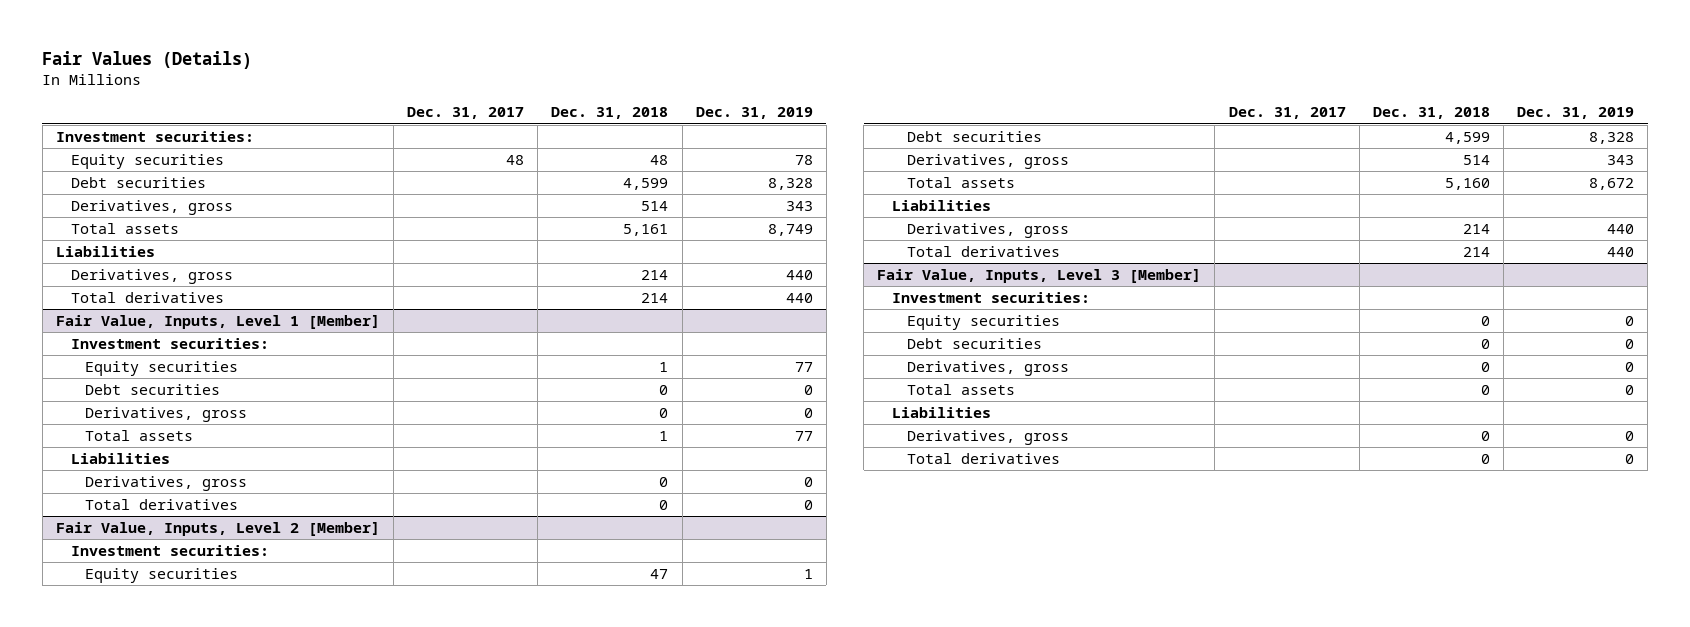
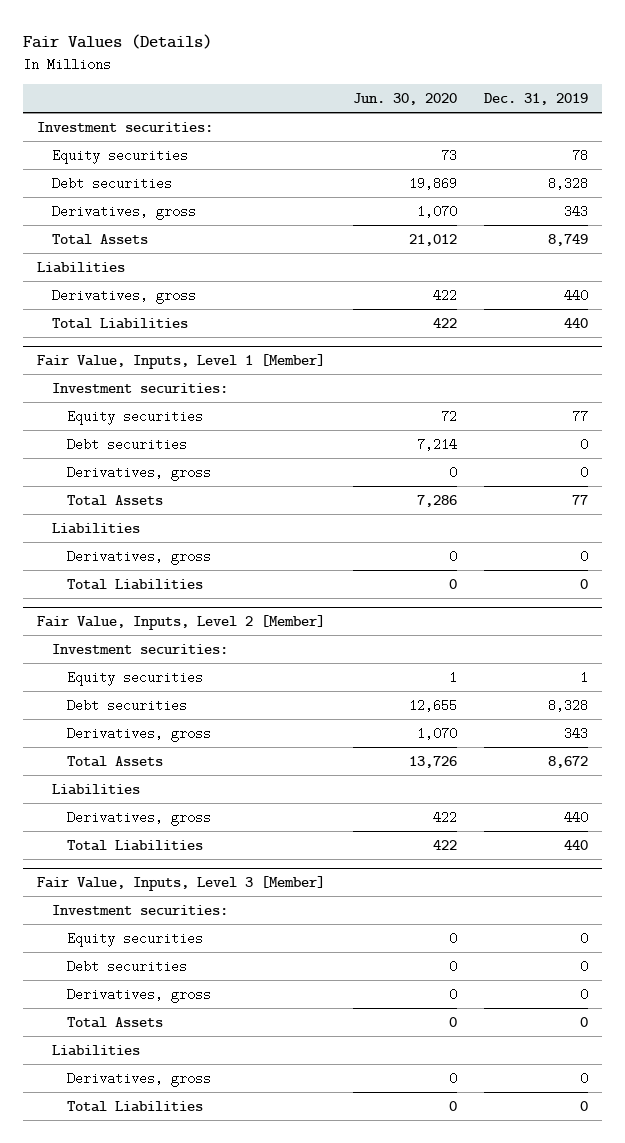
[407,107,525,120] Dec. 31, 2017 -> none
[551,107,669,120] Dec. 31, 2018 -> none
none -> [352,93,457,106] Jun. 30, 2020
[70,223,179,235] Total assets -> [52,233,149,245] Total Assets
[70,292,224,304] Total derivatives -> [52,317,189,329] Total Liabilities
[85,430,194,442] Total assets -> [67,494,164,506] Total Assets
[85,499,239,511] Total derivatives -> [67,578,204,590] Total Liabilities
[906,177,1015,189] Total assets -> [67,755,164,767] Total Assets
[906,246,1060,258] Total derivatives -> [67,839,204,851] Total Liabilities
[906,384,1015,396] Total assets -> [67,1016,164,1028] Total Assets
[906,453,1060,465] Total derivatives -> [67,1100,204,1112] Total Liabilities

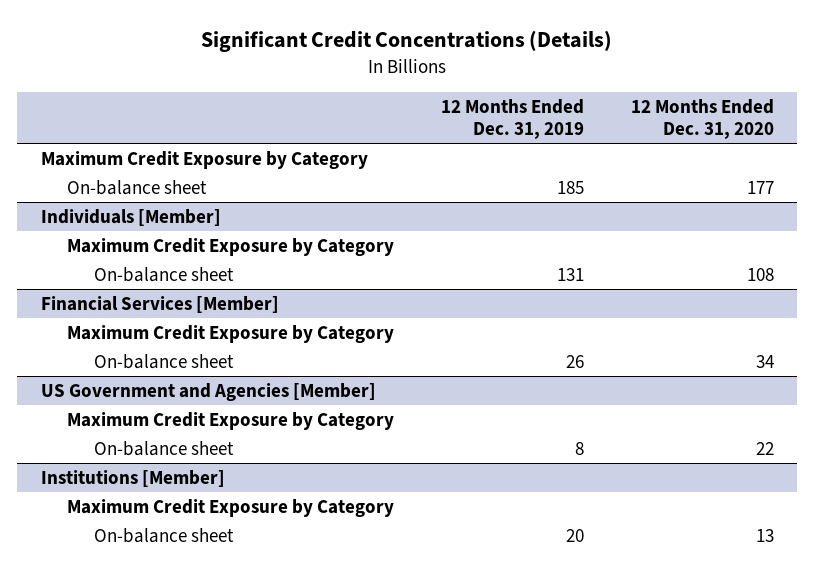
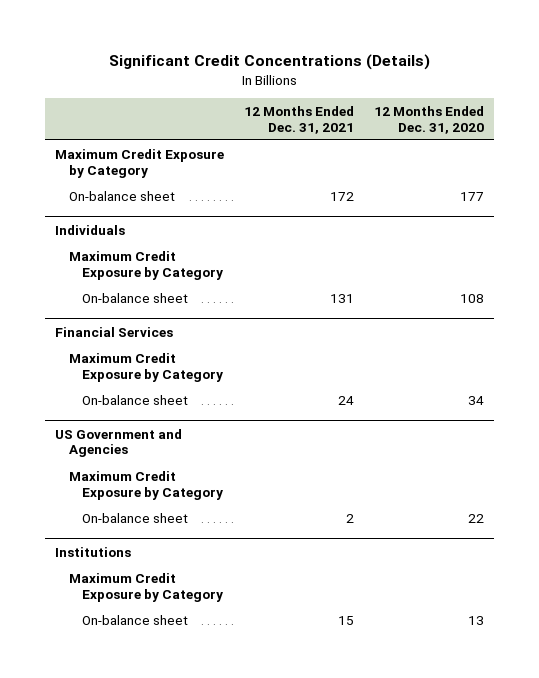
[441,98,585,140] 12 Months Ended Dec. 31, 2019 -> none
none -> [244,106,355,134] 12 Months Ended Dec. 31, 2021
[40,208,221,226] Individuals [Member] -> [55,224,126,235] Individuals
[40,295,279,313] Financial Services [Member] -> [55,326,174,337] Financial Services
[40,382,376,401] US Government and Agencies [Member] -> [55,428,183,458] US Government and Agencies
[40,469,225,487] Institutions [Member] -> [55,546,132,557] Institutions

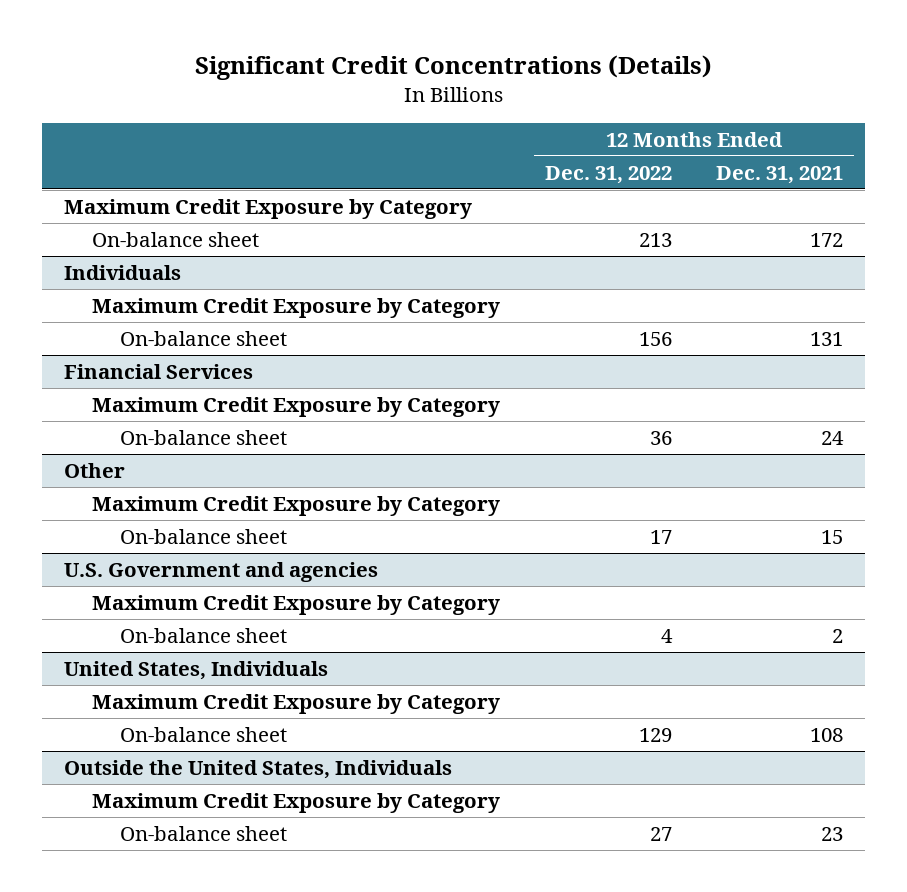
[374,106,485,134] 12 Months Ended Dec. 31, 2020 -> none
none -> [544,165,672,184] Dec. 31, 2022
[55,428,183,458] US Government and Agencies -> none
none -> [64,462,126,478] Other
none -> [120,528,288,544] On-balance sheet
none -> [64,561,379,582] U.S. Government and agencies
none -> [92,594,501,615] Maximum Credit Exposure by Category
[55,546,132,557] Institutions -> none
none -> [64,660,329,680] United States, Individuals
[338,615,355,625] 15 -> [809,727,843,742] 108
none -> [64,759,453,779] Outside the United States, Individuals
none -> [92,792,501,813] Maximum Credit Exposure by Category
none -> [120,825,288,841] On-balance sheet

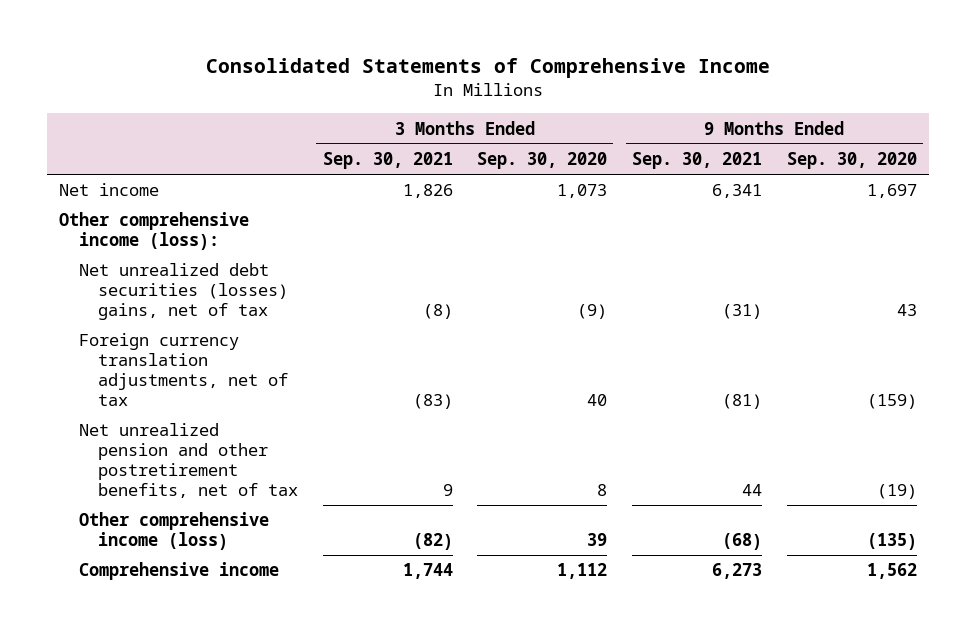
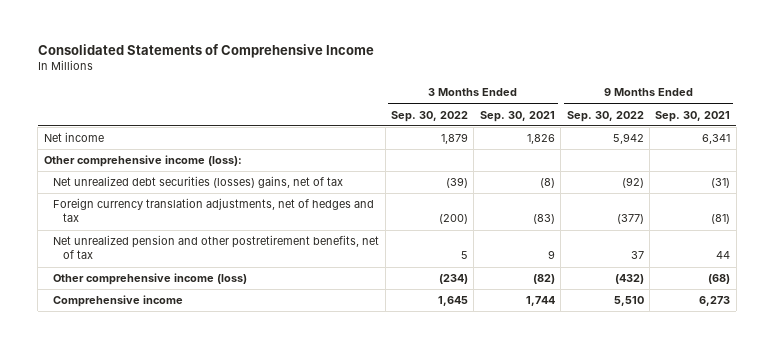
[477,152,608,170] Sep. 30, 2020 -> none
[786,152,917,170] Sep. 30, 2020 -> none
none -> [391,110,469,122] Sep. 30, 2022
none -> [566,110,644,122] Sep. 30, 2022
[78,333,288,406] Foreign currency translation adjustments, net of tax -> [53,198,375,223] Foreign currency translation adjustments, net of hedges and tax

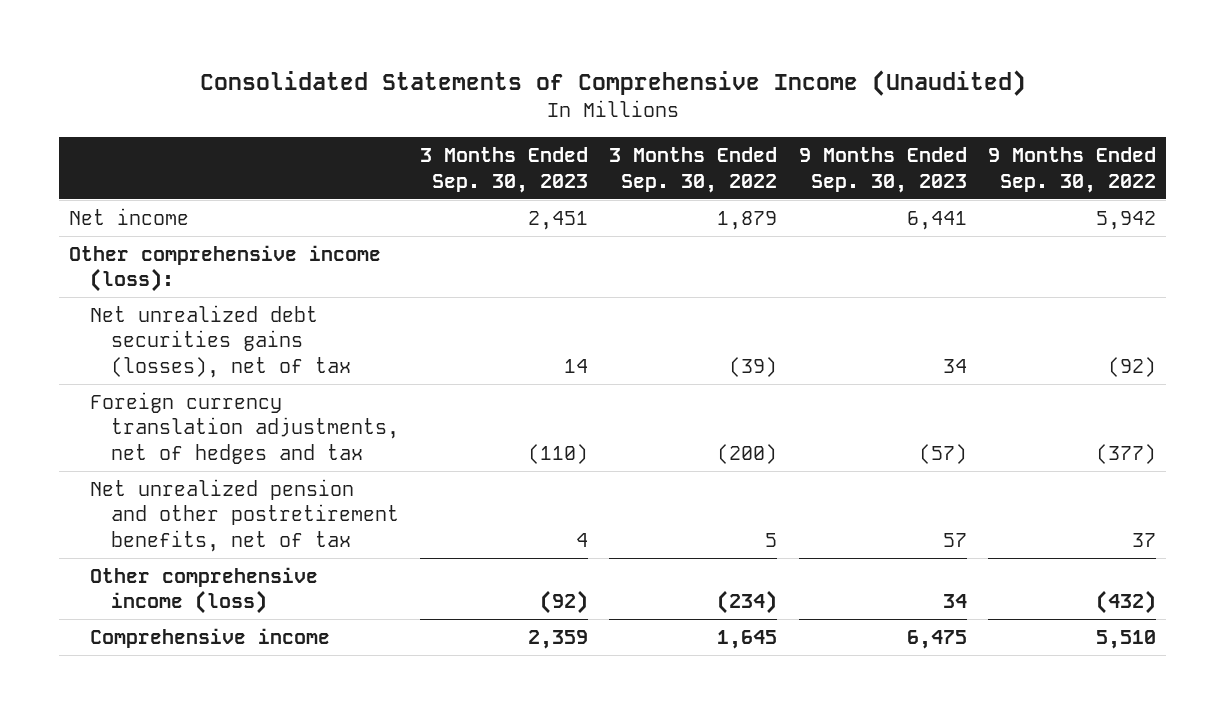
[37,44,374,59] Consolidated Statements of Comprehensive Income -> [199,70,1026,97] Consolidated Statements of Comprehensive Income (Unaudited)
[479,110,555,122] Sep. 30, 2021 -> none
[655,110,731,122] Sep. 30, 2021 -> none
none -> [420,147,589,193] 3 Months Ended Sep. 30, 2023
none -> [798,147,967,193] 9 Months Ended Sep. 30, 2023
[53,176,344,189] Net unrealized debt securities (losses) gains, net of tax -> [90,304,352,378] Net unrealized debt securities gains (losses), net of tax

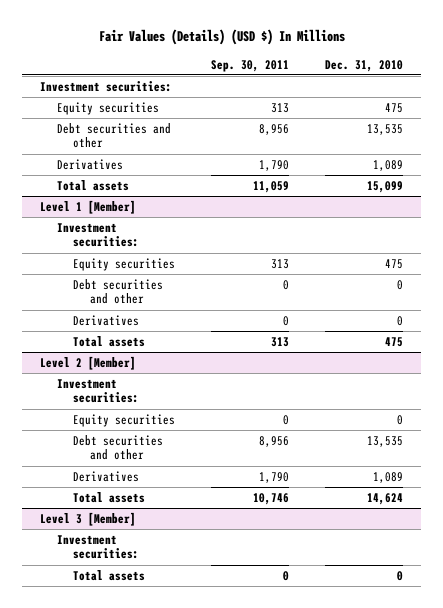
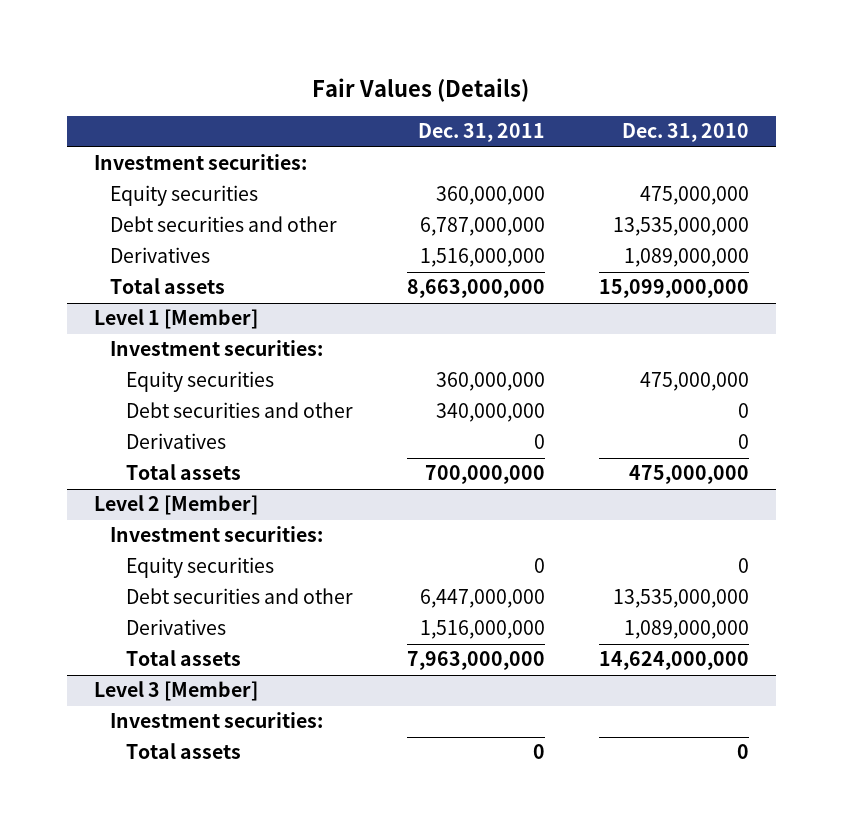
[98,29,345,46] Fair Values (Details) (USD $) In Millions -> [312,77,530,102] Fair Values (Details)
[211,59,290,72] Sep. 30, 2011 -> none
none -> [417,123,545,143] Dec. 31, 2011
[385,102,404,113] 475 -> [639,186,749,206] 475,000,000
[367,123,404,135] 13,535 -> [612,217,749,237] 13,535,000,000
[373,159,404,171] 1,089 -> [623,248,749,268] 1,089,000,000
[367,180,404,193] 15,099 -> [598,279,749,299] 15,099,000,000
[385,258,404,269] 475 -> [639,372,749,392] 475,000,000
[385,336,404,347] 475 -> [628,465,749,485] 475,000,000
[367,435,404,447] 13,535 -> [612,589,749,609] 13,535,000,000
[373,471,404,483] 1,089 -> [623,620,749,640] 1,089,000,000
[367,492,404,505] 14,624 -> [598,651,749,671] 14,624,000,000

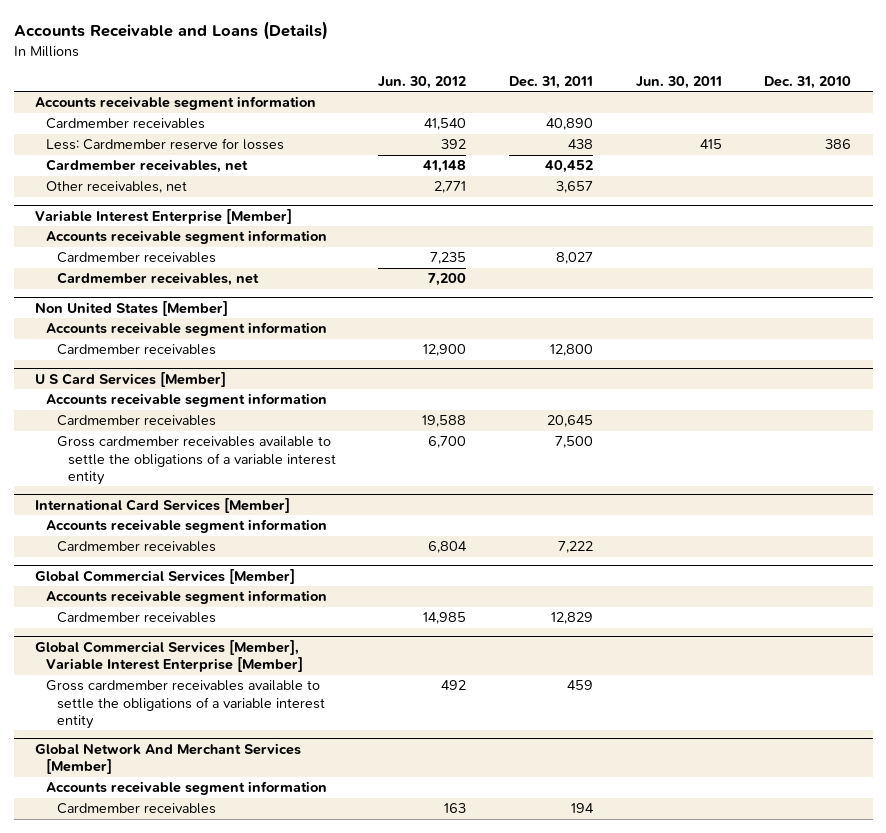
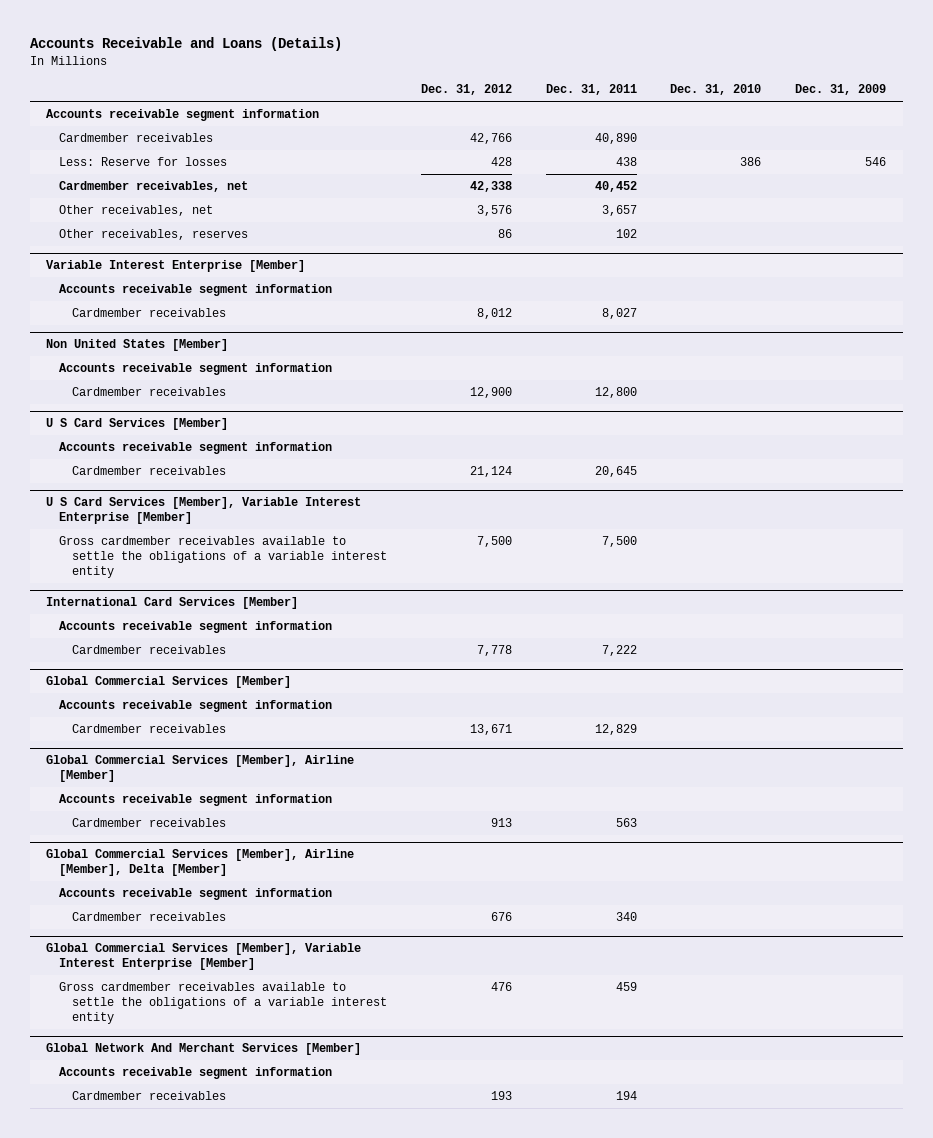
[378,75,467,89] Jun. 30, 2012 -> none
[635,75,722,89] Jun. 30, 2011 -> none
none -> [420,84,512,96] Dec. 31, 2012
none -> [795,84,887,96] Dec. 31, 2009
[45,138,284,151] Less: Cardmember reserve for losses -> [59,156,228,166] Less: Reserve for losses
none -> [59,228,249,240] Other receivables, reserves
[56,272,259,287] Cardmember receivables, net -> none
none -> [46,497,362,525] U S Card Services [Member], Variable Interest Enterprise [Member]
none -> [46,755,355,783] Global Commercial Services [Member], Airline [Member]
none -> [59,793,333,806] Accounts receivable segment information
none -> [71,817,226,827] Cardmember receivables
none -> [46,849,355,877] Global Commercial Services [Member], Airline [Member], Delta [Member]
none -> [59,887,333,900] Accounts receivable segment information
none -> [71,911,226,921] Cardmember receivables

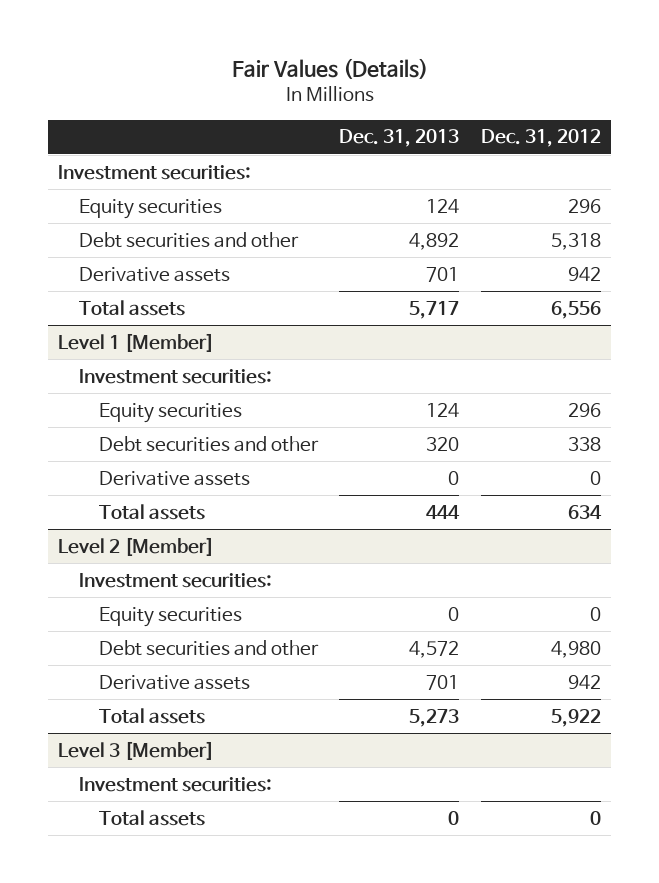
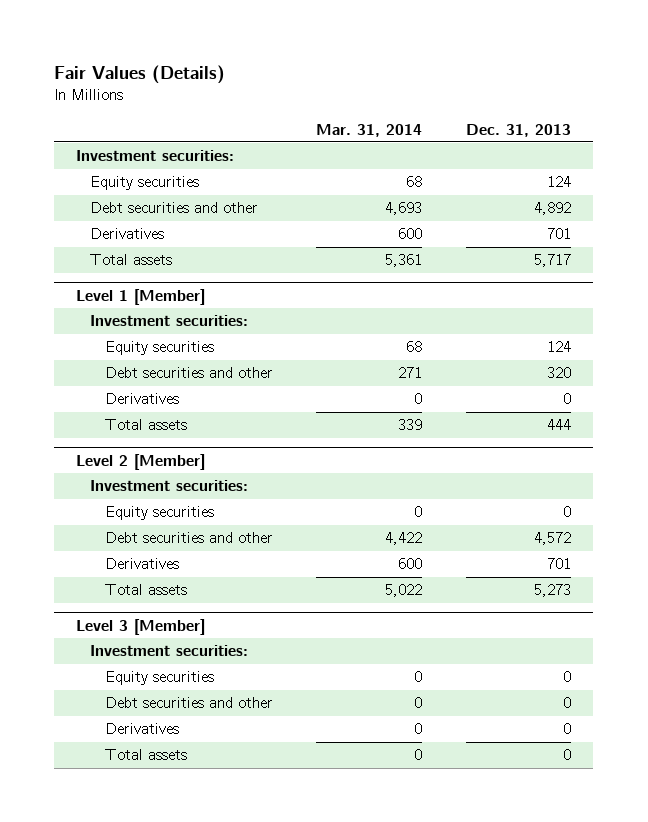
[480,129,601,148] Dec. 31, 2012 -> none
none -> [316,123,423,137] Mar. 31, 2014
[78,266,230,282] Derivative assets -> [90,228,165,240] Derivatives
[99,470,251,486] Derivative assets -> [104,393,179,405] Derivatives
[99,674,251,690] Derivative assets -> [104,558,179,570] Derivatives
none -> [104,671,214,686] Equity securities
none -> [104,697,273,709] Debt securities and other
none -> [104,723,179,735] Derivatives

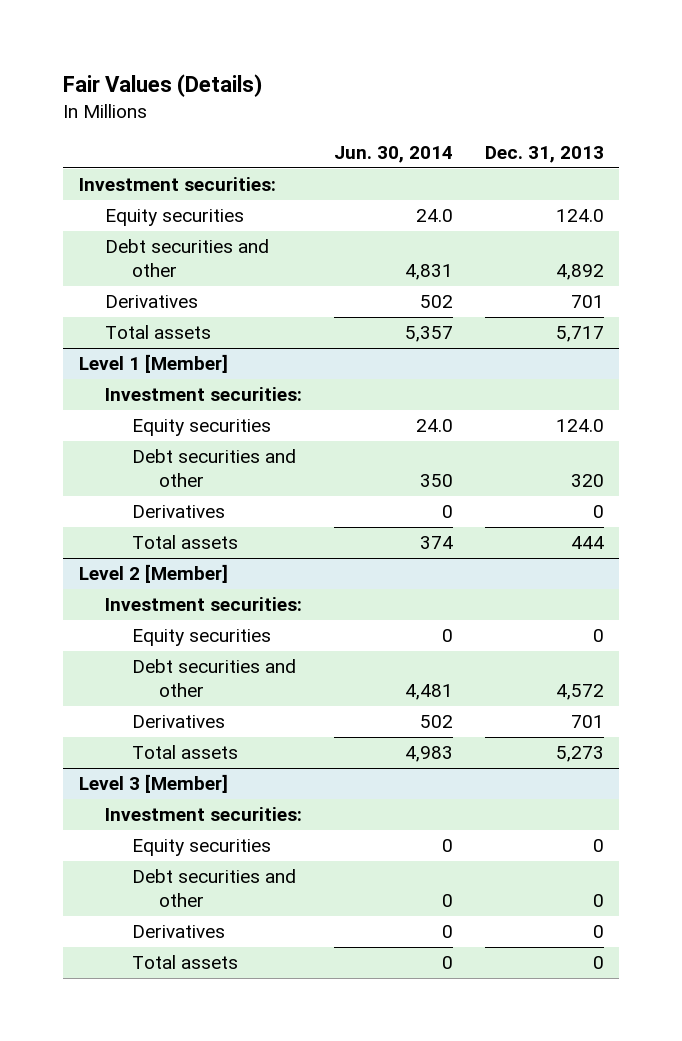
[316,123,423,137] Mar. 31, 2014 -> none
none -> [334,145,454,163] Jun. 30, 2014
[547,176,572,188] 124 -> [555,209,604,223] 124.0
[547,341,572,353] 124 -> [555,419,604,433] 124.0

